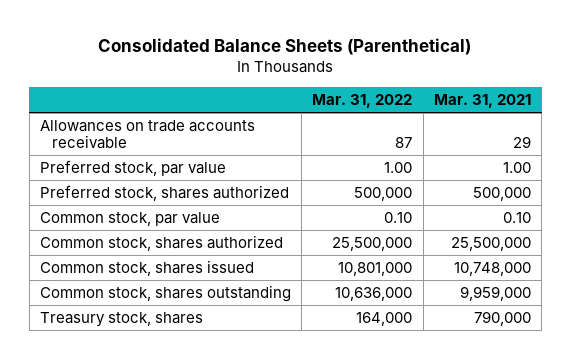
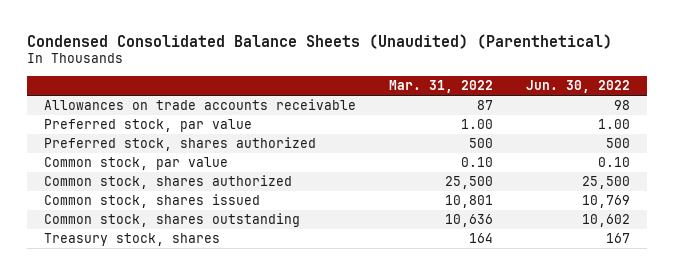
[98,38,472,56] Consolidated Balance Sheets (Parenthetical) -> [27,33,613,49] Condensed Consolidated Balance Sheets (Unaudited) (Parenthetical)
[433,94,531,109] Mar. 31, 2021 -> none
none -> [526,79,631,93] Jun. 30, 2022
[354,186,413,201] 500,000 -> [468,138,493,149] 500
[332,236,413,251] 25,500,000 -> [444,176,493,190] 25,500
[338,261,413,276] 10,801,000 -> [444,195,493,209] 10,801
[335,286,413,301] 10,636,000 -> [444,214,493,228] 10,636
[356,311,413,326] 164,000 -> [468,233,493,244] 164

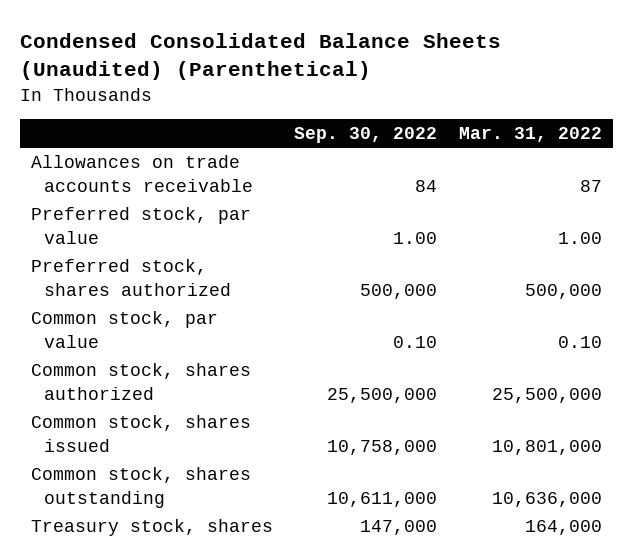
[526,79,631,93] Jun. 30, 2022 -> none
none -> [294,126,438,143] Sep. 30, 2022
[468,138,493,149] 500 -> [524,283,602,299] 500,000
[444,176,493,190] 25,500 -> [491,387,602,403] 25,500,000
[444,195,493,209] 10,801 -> [491,439,602,455] 10,801,000
[444,214,493,228] 10,636 -> [491,491,602,507] 10,636,000
[468,233,493,244] 164 -> [524,520,602,536] 164,000

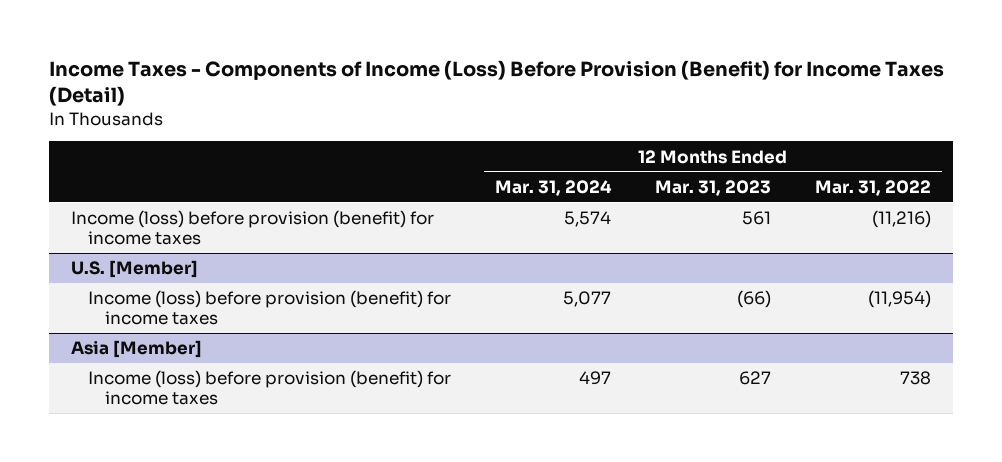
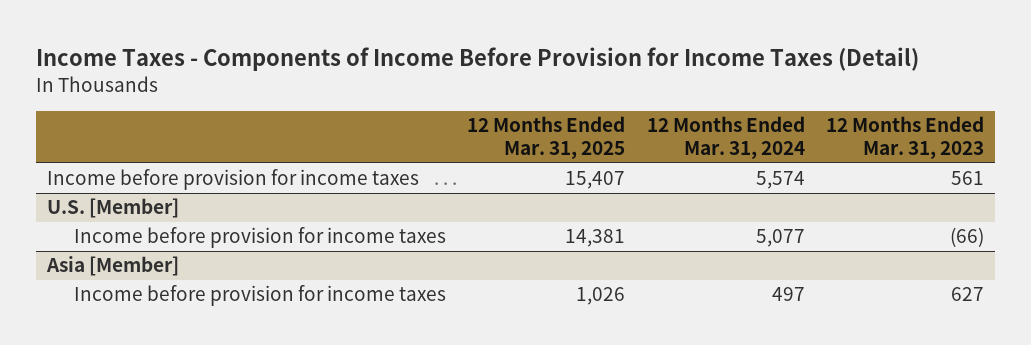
[49,59,945,106] Income Taxes - Components of Income (Loss) Before Provision (Benefit) for Income Taxes (Detail) -> [35,46,919,71] Income Taxes - Components of Income Before Provision for Income Taxes (Detail)
[814,179,931,196] Mar. 31, 2022 -> none
none -> [467,116,626,160] 12 Months Ended Mar. 31, 2025
[71,210,435,245] Income (loss) before provision (benefit) for income taxes -> [46,169,419,191] Income before provision for income taxes
[88,290,452,325] Income (loss) before provision (benefit) for income taxes -> [73,227,446,249] Income before provision for income taxes
[88,370,452,405] Income (loss) before provision (benefit) for income taxes -> [73,285,446,307] Income before provision for income taxes

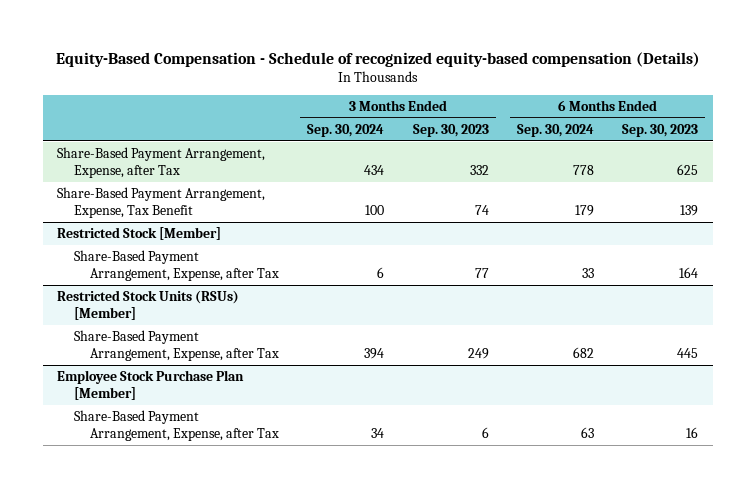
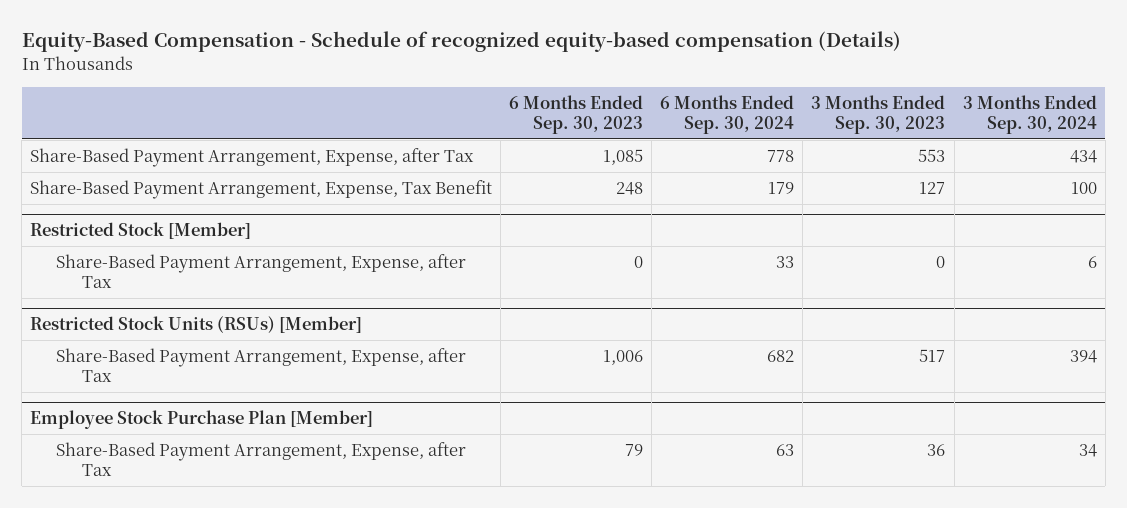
[469,164,489,175] 332 -> [918,148,946,162] 553
[677,163,699,175] 625 -> [603,148,644,165] 1,085
[474,204,489,215] 74 -> [919,181,946,194] 127
[680,204,699,216] 139 -> [616,181,644,195] 248
[474,267,489,278] 77 -> [936,255,946,268] 0
[679,266,699,278] 164 -> [634,255,644,268] 0
[467,347,489,359] 249 -> [919,348,946,362] 517
[677,347,699,358] 445 -> [603,349,644,365] 1,006
[481,426,489,438] 6 -> [927,443,946,456] 36
[686,426,699,438] 16 -> [625,443,644,456] 79

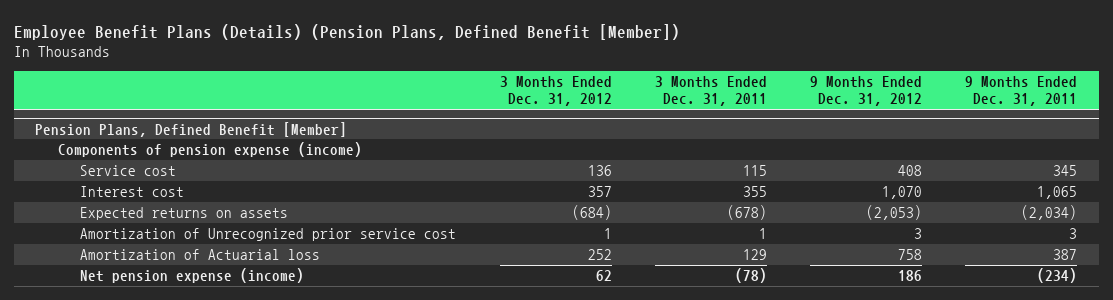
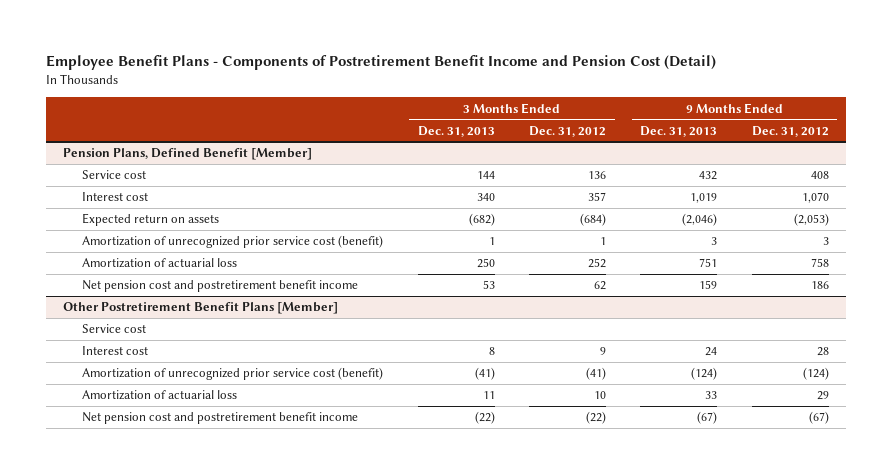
[13,23,680,40] Employee Benefit Plans (Details) (Pension Plans, Defined Benefit [Member]) -> [45,55,716,71] Employee Benefit Plans - Components of Postretirement Benefit Income and Pension Cost (Detail)
[654,76,767,107] 3 Months Ended Dec. 31, 2011 -> none
[965,76,1078,107] 9 Months Ended Dec. 31, 2011 -> none
none -> [417,125,495,137] Dec. 31, 2013
none -> [640,125,718,137] Dec. 31, 2013
[57,142,362,158] Components of pension expense (income) -> none
[80,207,289,221] Expected returns on assets -> [82,213,220,227] Expected return on assets
[80,228,457,242] Amortization of Unrecognized prior service cost -> [82,235,384,249] Amortization of unrecognized prior service cost (benefit)
[80,249,321,261] Amortization of Actuarial loss -> [82,258,238,269] Amortization of actuarial loss
[80,268,305,284] Net pension expense (income) -> [82,280,359,293] Net pension cost and postretirement benefit income
none -> [63,302,339,315] Other Postretirement Benefit Plans [Member]
none -> [82,324,147,334] Service cost
none -> [82,346,149,356] Interest cost
none -> [82,367,384,381] Amortization of unrecognized prior service cost (benefit)
none -> [82,390,238,401] Amortization of actuarial loss
none -> [82,412,359,425] Net pension cost and postretirement benefit income

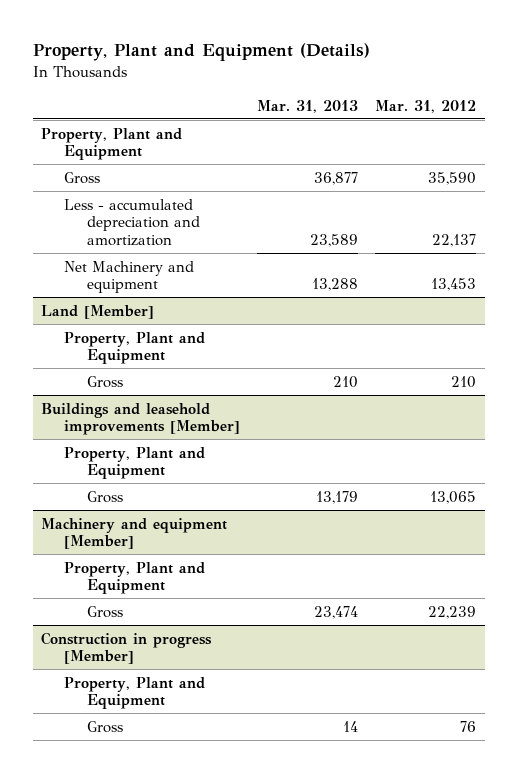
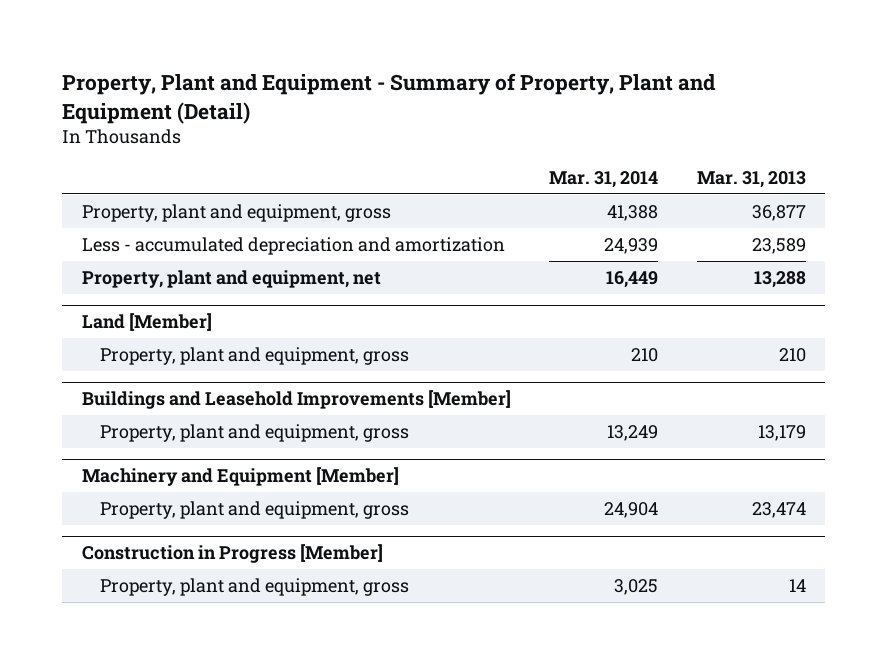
[32,43,370,62] Property, Plant and Equipment (Details) -> [62,73,717,124] Property, Plant and Equipment - Summary of Property, Plant and Equipment (Detail)
[375,99,477,113] Mar. 31, 2012 -> none
none -> [549,171,659,189] Mar. 31, 2014
[41,127,183,161] Property, Plant and Equipment -> none
[64,171,101,184] Gross -> [81,203,391,222] Property, plant and equipment, gross
[64,260,195,294] Net Machinery and equipment -> [81,269,381,288] Property, plant and equipment, net
[64,331,206,365] Property, Plant and Equipment -> none
[64,446,206,480] Property, Plant and Equipment -> none
[64,561,206,595] Property, Plant and Equipment -> none
[64,676,206,710] Property, Plant and Equipment -> none
[86,375,123,388] Gross -> [100,346,410,365] Property, plant and equipment, gross
[41,402,241,436] Buildings and leasehold improvements [Member] -> [81,390,511,410] Buildings and Leasehold Improvements [Member]
[86,490,123,503] Gross -> [100,423,410,442] Property, plant and equipment, gross
[41,517,228,550] Machinery and equipment [Member] -> [81,467,399,487] Machinery and Equipment [Member]
[86,605,123,618] Gross -> [100,500,410,519] Property, plant and equipment, gross
[41,631,213,665] Construction in progress [Member] -> [81,544,383,564] Construction in Progress [Member]
[86,720,123,733] Gross -> [100,577,410,596] Property, plant and equipment, gross

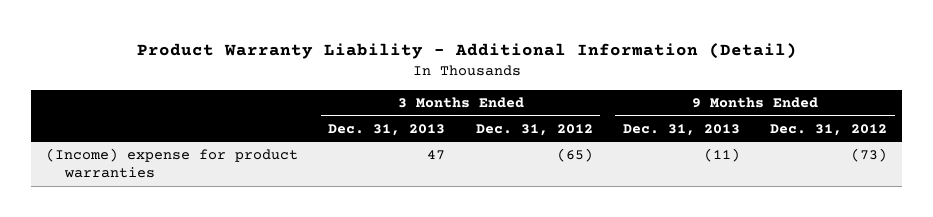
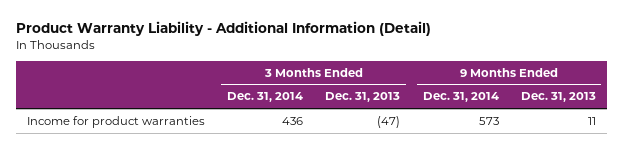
[475,123,593,136] Dec. 31, 2012 -> none
[770,123,888,136] Dec. 31, 2012 -> none
none -> [226,92,303,103] Dec. 31, 2014
none -> [422,92,499,103] Dec. 31, 2014
[46,148,299,179] (Income) expense for product warranties -> [26,115,205,128] Income for product warranties
[427,150,446,161] 47 -> [377,115,401,128] (47)
[703,148,740,163] (11) -> [587,116,596,125] 11

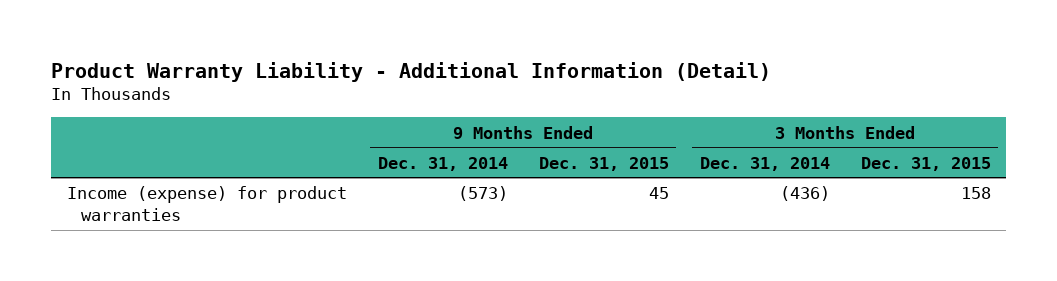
[325,92,401,103] Dec. 31, 2013 -> none
[520,92,596,103] Dec. 31, 2013 -> none
none -> [538,156,669,171] Dec. 31, 2015
none -> [860,156,991,171] Dec. 31, 2015
[26,115,205,128] Income for product warranties -> [66,186,347,221] Income (expense) for product warranties
[281,116,303,125] 436 -> [779,186,830,202] (436)
[478,116,499,125] 573 -> [457,186,508,202] (573)

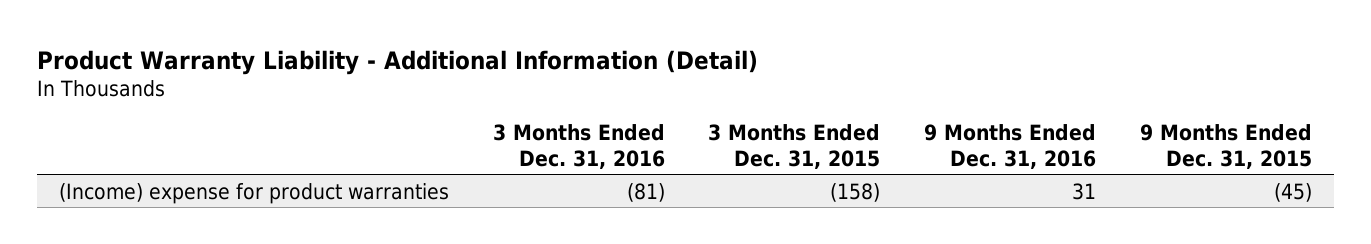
[377,156,508,171] Dec. 31, 2014 -> none
[699,156,830,171] Dec. 31, 2014 -> none
none -> [492,124,665,169] 3 Months Ended Dec. 31, 2016
none -> [924,124,1097,169] 9 Months Ended Dec. 31, 2016
[66,186,347,221] Income (expense) for product warranties -> [58,182,449,204] (Income) expense for product warranties
[648,187,669,200] 45 -> [1274,182,1313,202] (45)
[960,187,991,200] 158 -> [830,182,881,202] (158)

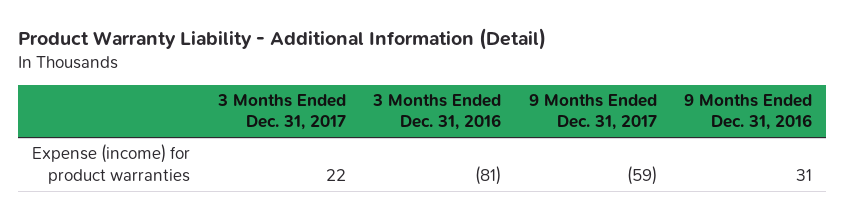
[708,124,881,169] 3 Months Ended Dec. 31, 2015 -> none
[1140,124,1313,169] 9 Months Ended Dec. 31, 2015 -> none
none -> [216,94,346,131] 3 Months Ended Dec. 31, 2017
none -> [528,94,657,131] 9 Months Ended Dec. 31, 2017
[58,182,449,204] (Income) expense for product warranties -> [31,144,191,184] Expense (income) for product warranties

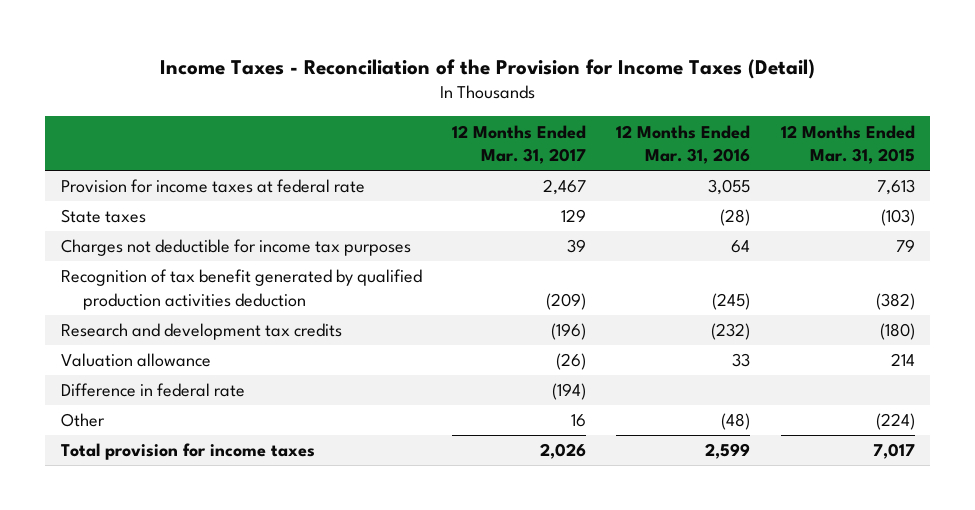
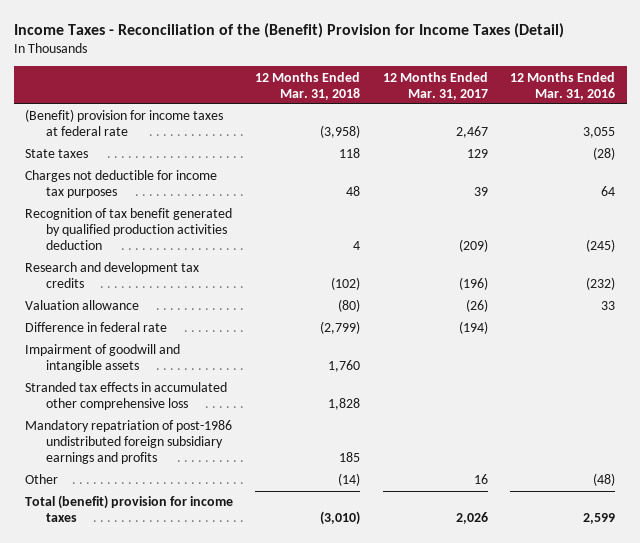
[159,58,815,79] Income Taxes - Reconciliation of the Provision for Income Taxes (Detail) -> [13,22,564,38] Income Taxes - Reconciliation of the (Benefit) Provision for Income Taxes (Detail)
[780,124,915,165] 12 Months Ended Mar. 31, 2015 -> none
none -> [255,71,361,100] 12 Months Ended Mar. 31, 2018
[60,179,365,194] Provision for income taxes at federal rate -> [24,109,223,137] (Benefit) provision for income taxes at federal rate
none -> [24,344,180,373] Impairment of goodwill and intangible assets
none -> [24,382,227,411] Stranded tax effects in accumulated other comprehensive loss
none -> [24,420,232,465] Mandatory repatriation of post-1986 undistributed foreign subsidiary earnings and profits
[60,443,315,461] Total provision for income taxes -> [24,495,233,523] Total (benefit) provision for income taxes

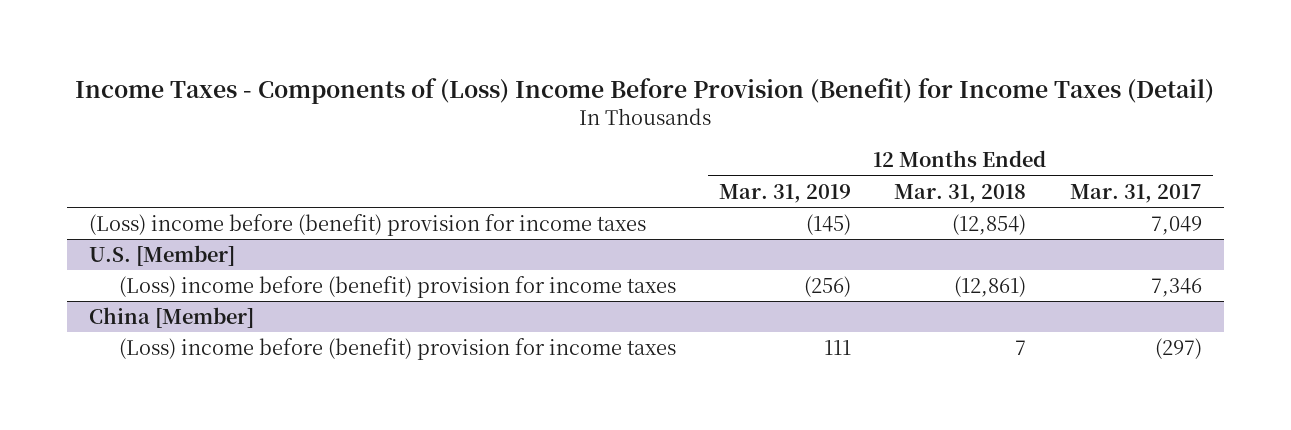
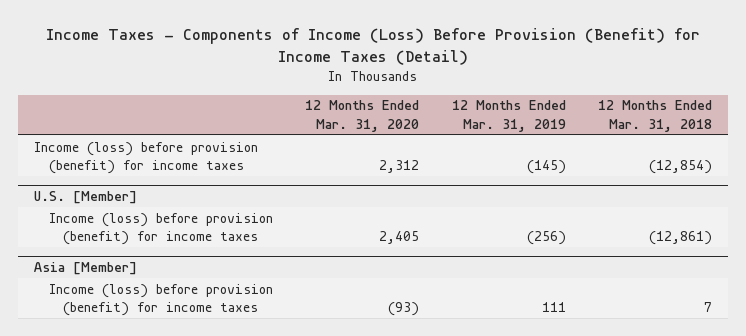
[75,78,1215,105] Income Taxes - Components of (Loss) Income Before Provision (Benefit) for Income Taxes (Detail) -> [46,27,701,65] Income Taxes - Components of Income (Loss) Before Provision (Benefit) for Income Taxes (Detail)
[1069,183,1202,203] Mar. 31, 2017 -> none
none -> [305,100,420,132] 12 Months Ended Mar. 31, 2020
[89,213,647,236] (Loss) income before (benefit) provision for income taxes -> [34,141,259,174] Income (loss) before provision (benefit) for income taxes
[89,306,255,328] China [Member] -> none
[118,275,676,298] (Loss) income before (benefit) provision for income taxes -> [48,212,273,245] Income (loss) before provision (benefit) for income taxes
none -> [34,261,138,275] Asia [Member]
[118,337,676,360] (Loss) income before (benefit) provision for income taxes -> [48,283,273,316] Income (loss) before provision (benefit) for income taxes

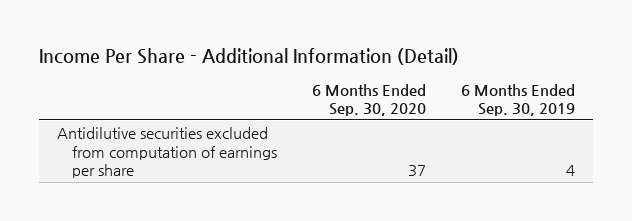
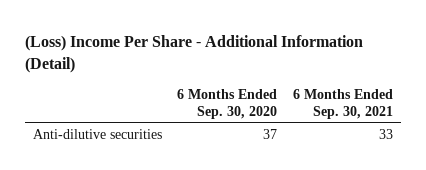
[38,48,459,66] Income Per Share - Additional Information (Detail) -> [24,34,363,73] (Loss) Income Per Share - Additional Information (Detail)
[461,83,576,117] 6 Months Ended Sep. 30, 2019 -> none
none -> [292,88,393,119] 6 Months Ended Sep. 30, 2021
[56,127,277,178] Antidilutive securities excluded from computation of earnings per share -> [32,128,162,139] Anti-dilutive securities

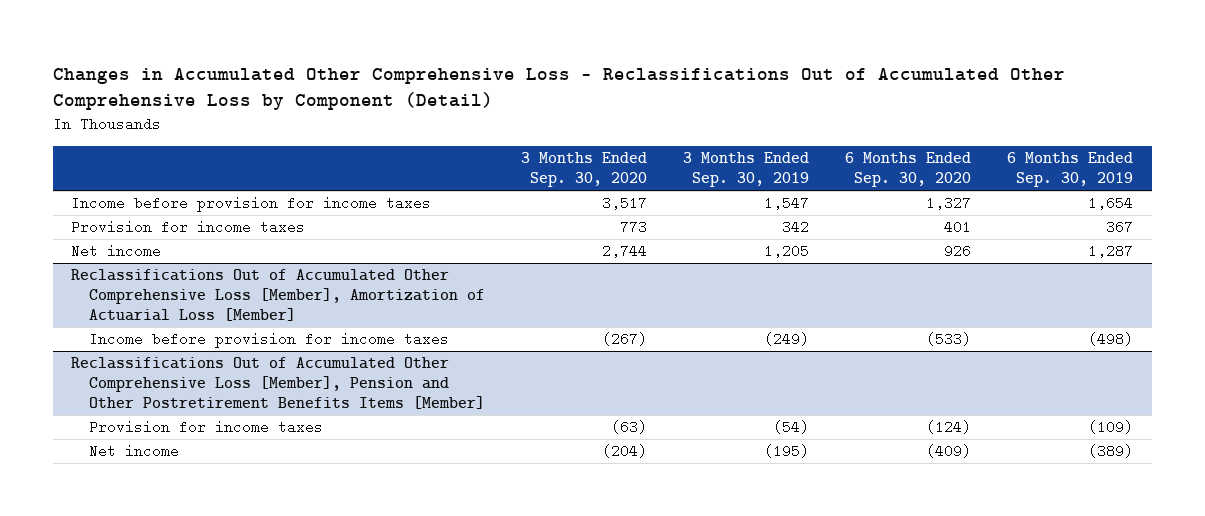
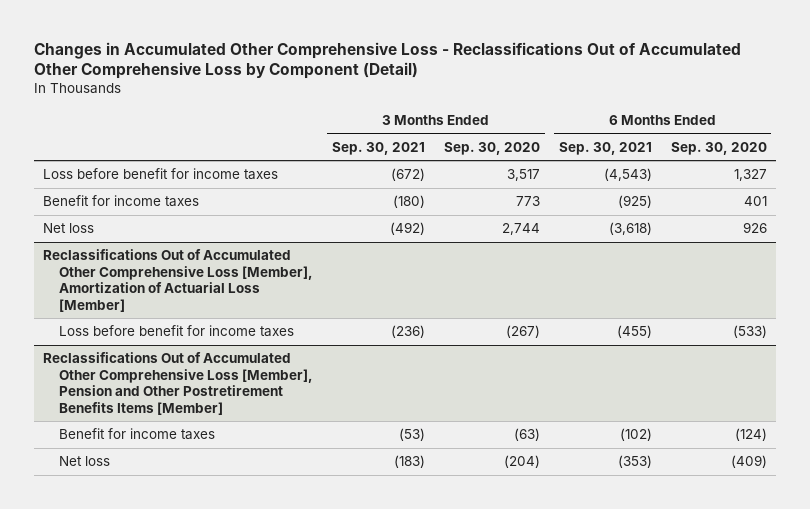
[683,152,810,188] 3 Months Ended Sep. 30, 2019 -> none
[1007,152,1134,188] 6 Months Ended Sep. 30, 2019 -> none
none -> [332,141,426,155] Sep. 30, 2021
none -> [558,141,652,155] Sep. 30, 2021
[71,196,432,213] Income before provision for income taxes -> [43,168,279,181] Loss before benefit for income taxes
[71,220,306,235] Provision for income taxes -> [43,195,200,208] Benefit for income taxes
[71,244,162,259] Net income -> [43,223,95,234] Net loss
[88,332,449,349] Income before provision for income taxes -> [59,325,295,338] Loss before benefit for income taxes
[88,420,323,435] Provision for income taxes -> [59,428,216,441] Benefit for income taxes
[88,444,179,459] Net income -> [59,456,111,467] Net loss

